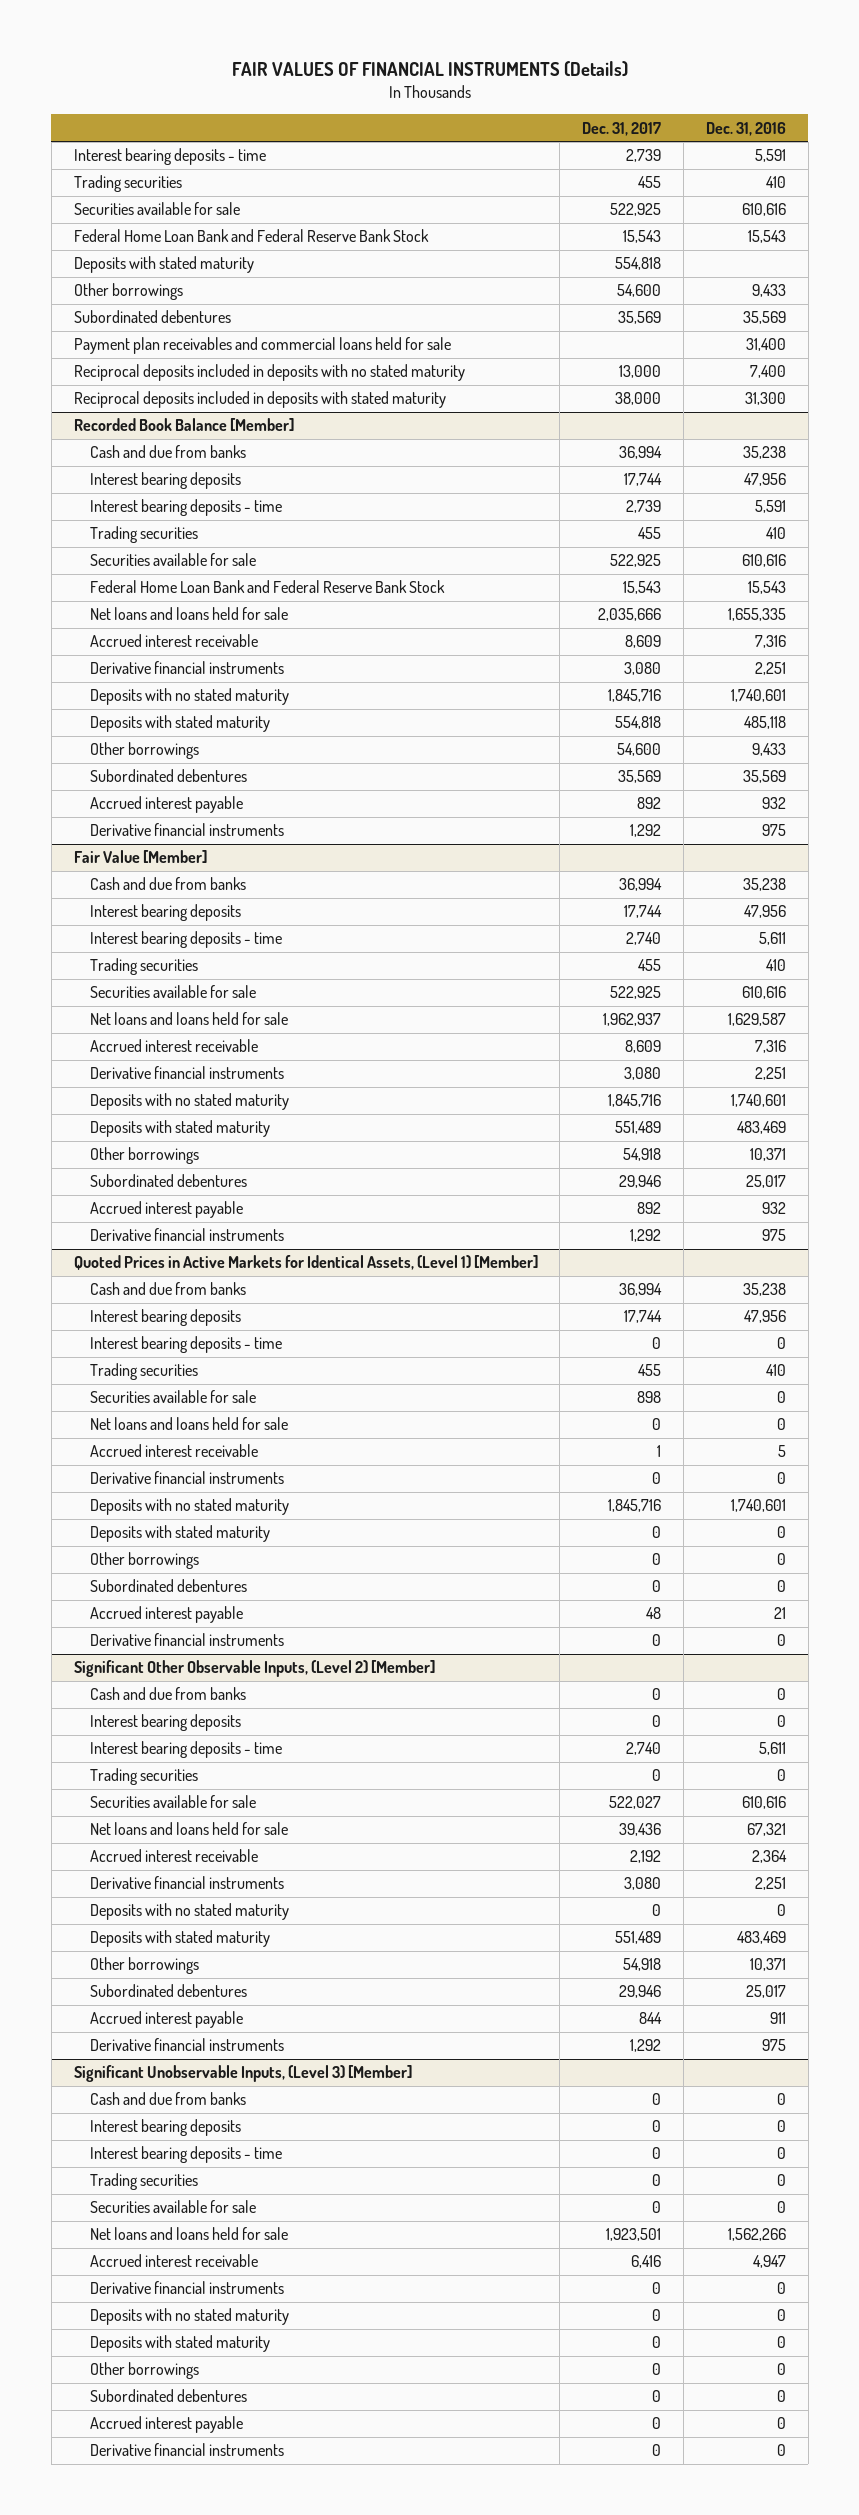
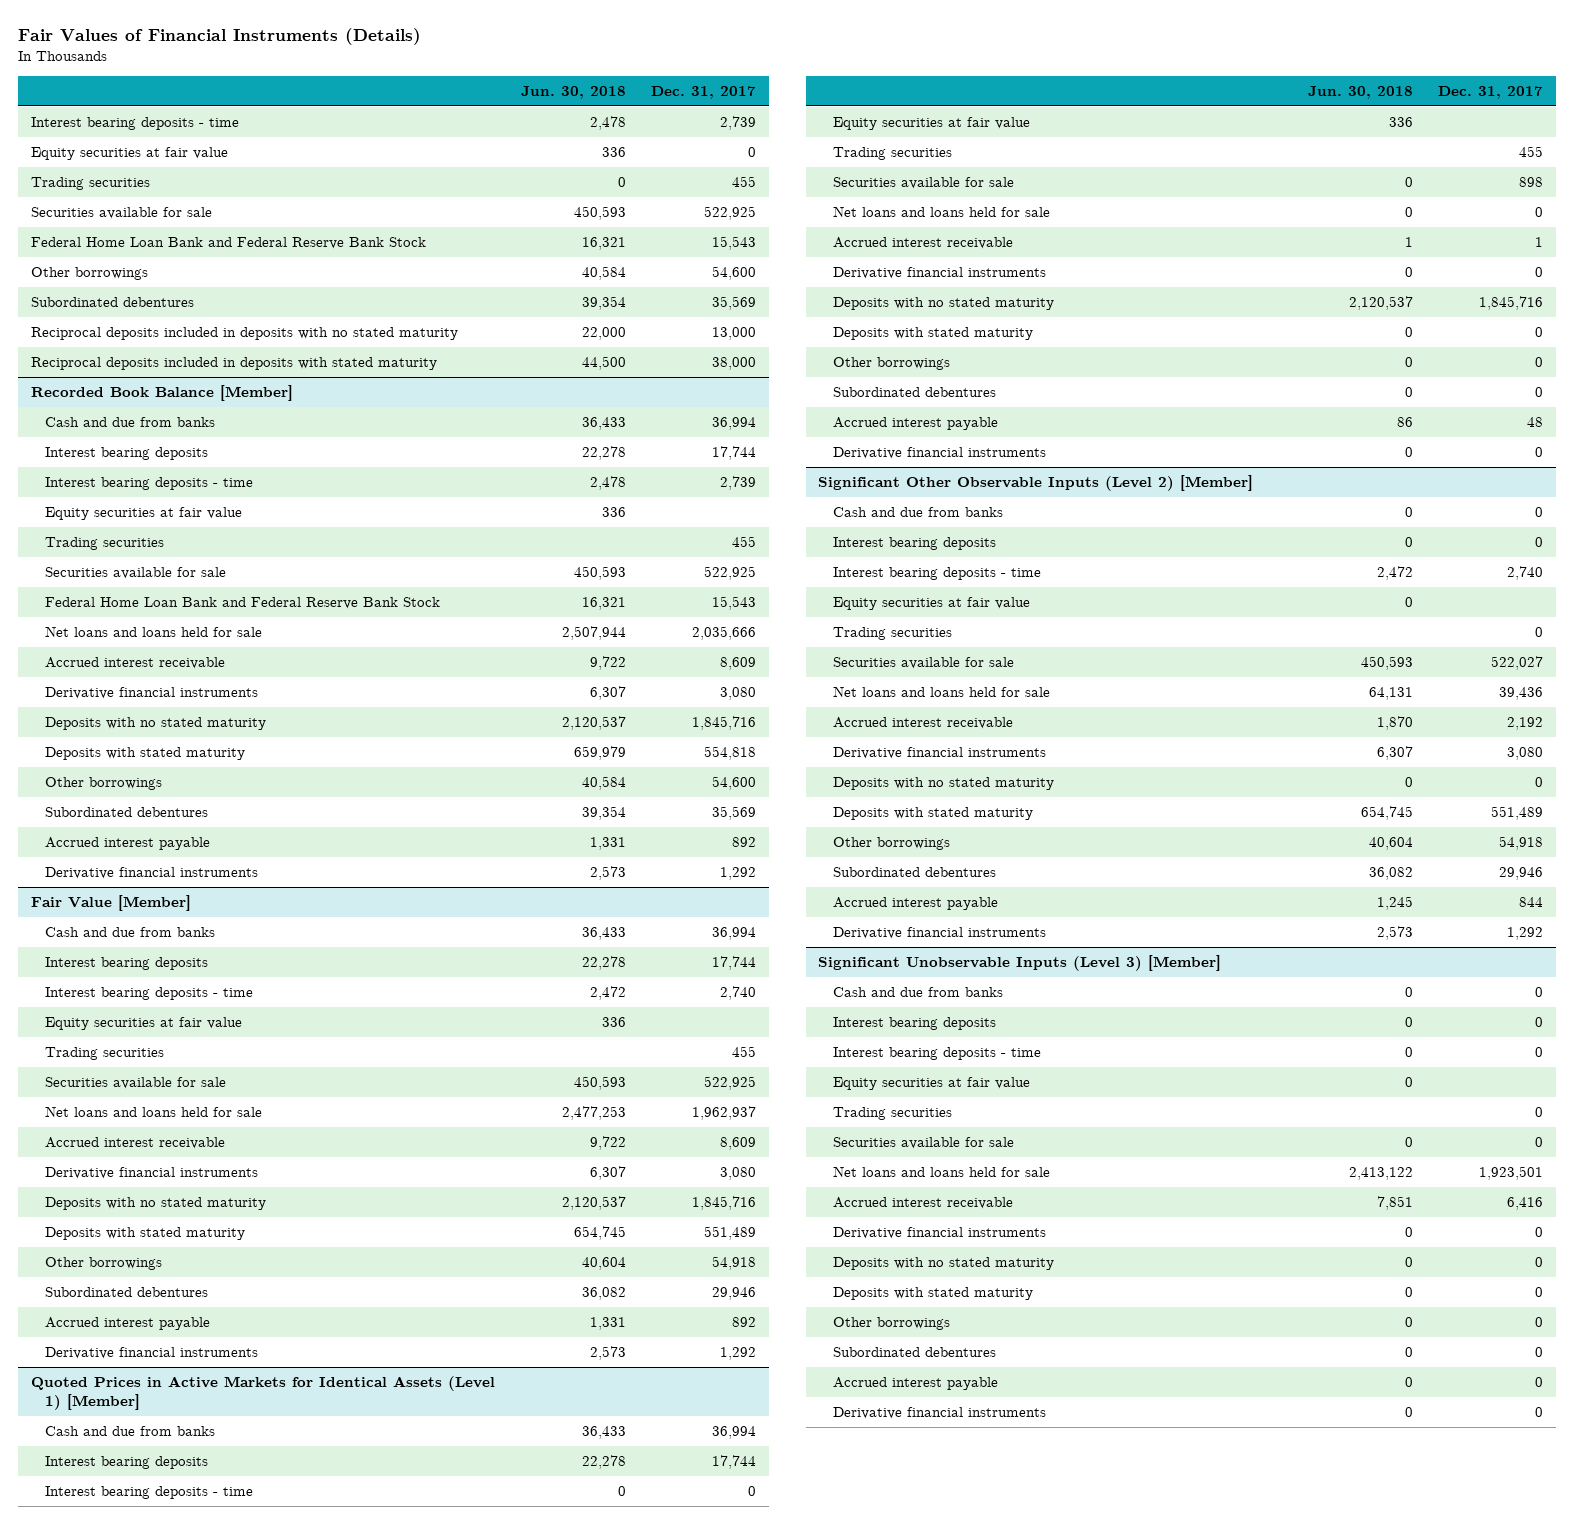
[231,61,628,78] FAIR VALUES OF FINANCIAL INSTRUMENTS (Details) -> [18,28,422,46] Fair Values of Financial Instruments (Details)
[705,121,786,136] Dec. 31, 2016 -> none
none -> [520,85,626,99] Jun. 30, 2018
none -> [31,147,229,161] Equity securities at fair value
[73,256,254,274] Deposits with stated maturity -> none
[73,337,451,355] Payment plan receivables and commercial loans held for sale -> none
none -> [45,507,243,521] Equity securities at fair value
none -> [45,1017,243,1031] Equity securities at fair value
[73,1255,538,1271] Quoted Prices in Active Markets for Identical Assets, (Level 1) [Member] -> [31,1376,496,1410] Quoted Prices in Active Markets for Identical Assets (Level 1) [Member]
none -> [832,117,1030,131] Equity securities at fair value
[73,1660,435,1678] Significant Other Observable Inputs, (Level 2) [Member] -> [818,475,1254,492] Significant Other Observable Inputs (Level 2) [Member]
none -> [832,597,1030,611] Equity securities at fair value
[73,2065,412,2083] Significant Unobservable Inputs, (Level 3) [Member] -> [818,955,1222,972] Significant Unobservable Inputs (Level 3) [Member]
none -> [832,1077,1030,1091] Equity securities at fair value

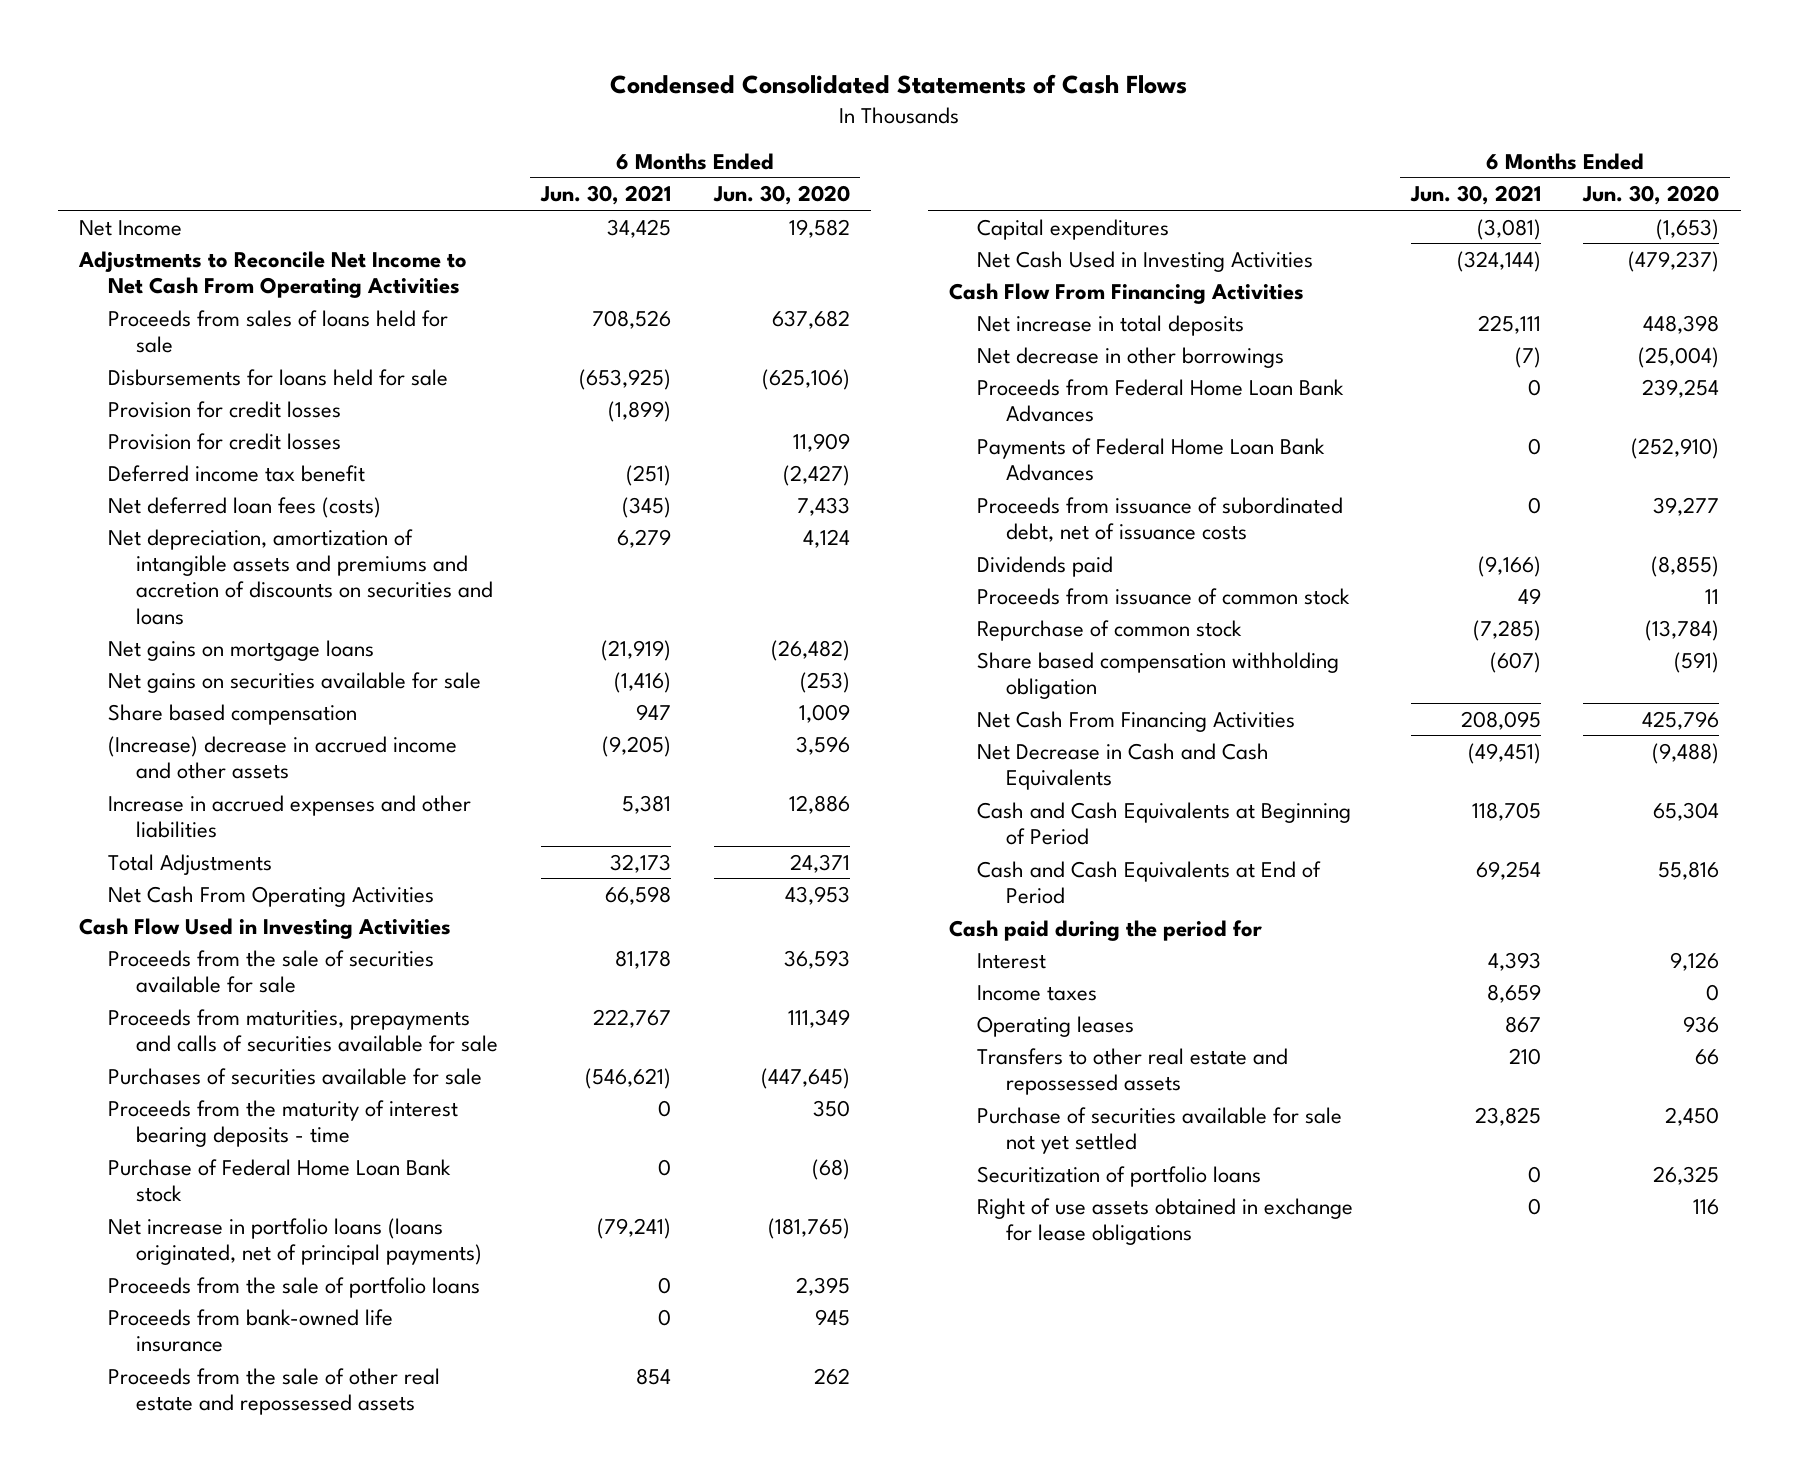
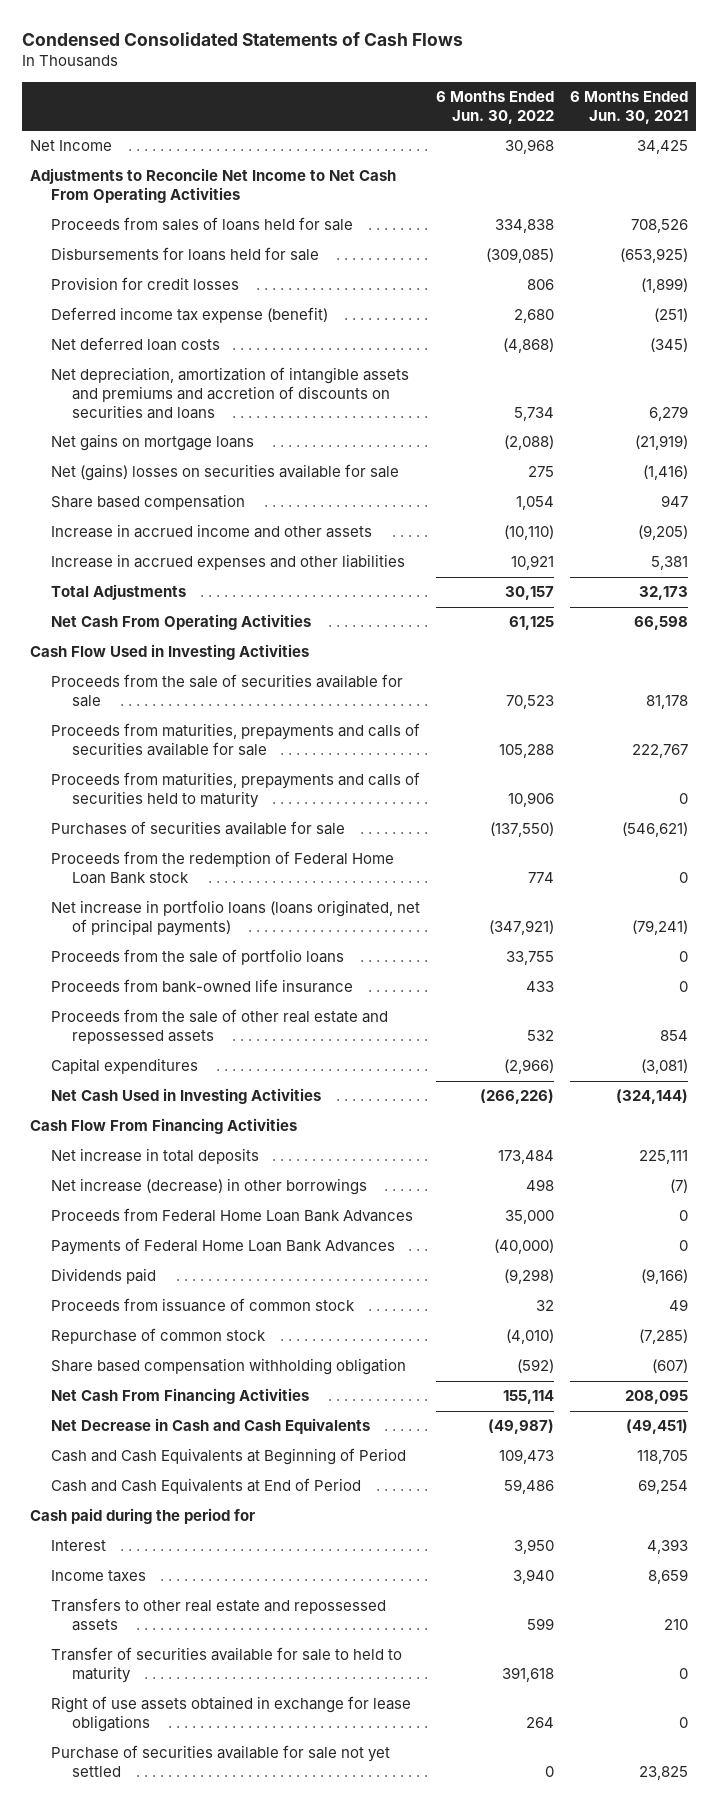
[712,185,850,206] Jun. 30, 2020 -> none
none -> [436,91,555,124] 6 Months Ended Jun. 30, 2022
[107,432,341,450] Provision for credit losses -> none
[107,464,365,482] Deferred income tax benefit -> [51,307,329,324] Deferred income tax expense (benefit)
[107,496,381,518] Net deferred loan fees (costs) -> [51,337,221,352] Net deferred loan costs
[107,671,481,693] Net gains on securities available for sale -> [51,464,400,482] Net (gains) losses on securities available for sale
[107,735,457,779] (Increase) decrease in accrued income and other assets -> [51,524,373,539] Increase in accrued income and other assets
none -> [51,772,421,809] Proceeds from maturities, prepayments and calls of securities held to maturity
[107,1099,458,1147] Proceeds from the maturity of interest bearing deposits - time -> none
[107,1158,451,1202] Purchase of Federal Home Loan Bank stock -> [51,851,395,885] Proceeds from the redemption of Federal Home Loan Bank stock
[977,346,1285,368] Net decrease in other borrowings -> [51,1178,368,1196] Net increase (decrease) in other borrowings
[977,496,1344,542] Proceeds from issuance of subordinated debt, net of issuance costs -> none
[977,1015,1135,1037] Operating leases -> none
[977,1165,1262,1187] Securitization of portfolio loans -> none
none -> [51,1647,403,1684] Transfer of securities available for sale to held to maturity
[977,1106,1343,1154] Purchase of securities available for sale not yet settled -> [51,1745,391,1778] Purchase of securities available for sale not yet settled

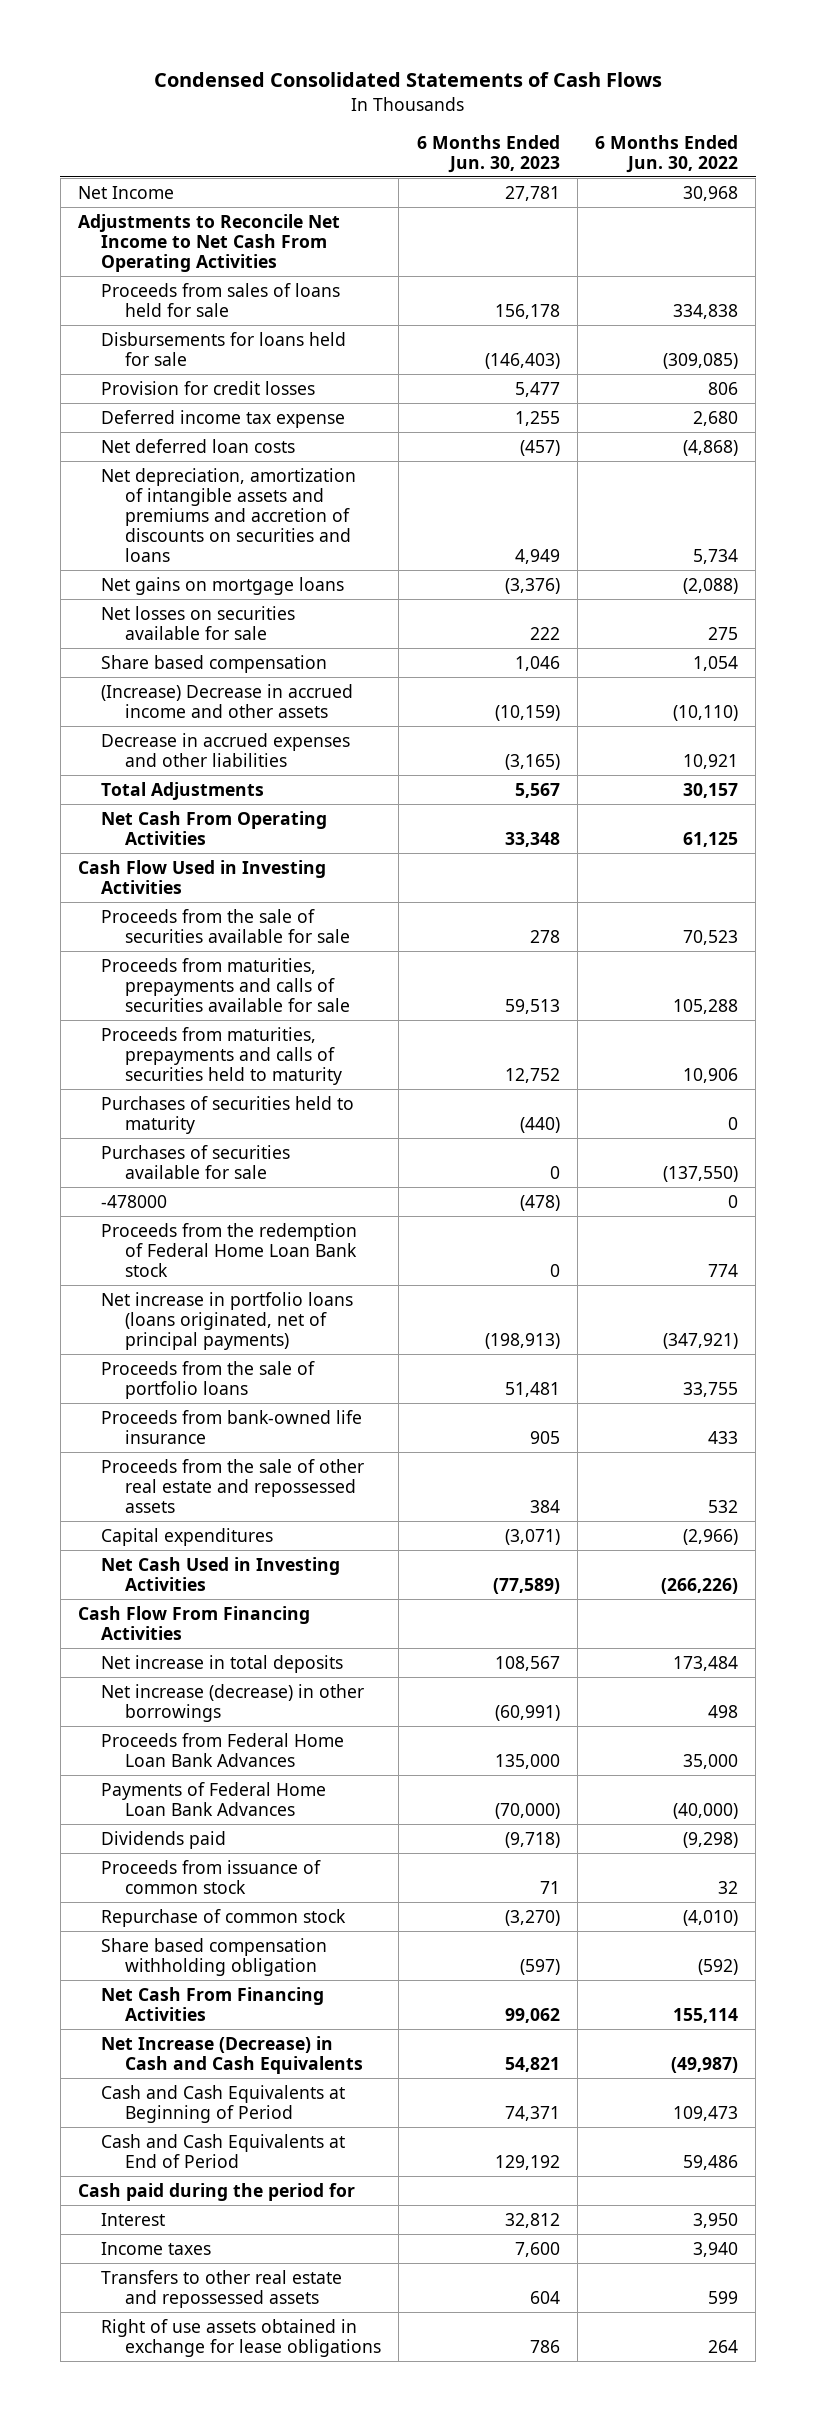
[570,91,689,124] 6 Months Ended Jun. 30, 2021 -> none
none -> [416,134,560,173] 6 Months Ended Jun. 30, 2023
[51,307,329,324] Deferred income tax expense (benefit) -> [101,409,346,428] Deferred income tax expense
[51,464,400,482] Net (gains) losses on securities available for sale -> [101,605,296,640] Net losses on securities available for sale
[51,524,373,539] Increase in accrued income and other assets -> [101,683,354,718] (Increase) Decrease in accrued income and other assets
[51,554,406,571] Increase in accrued expenses and other liabilities -> [101,732,351,767] Decrease in accrued expenses and other liabilities
none -> [101,1095,355,1134] Purchases of securities held to maturity
none -> [101,1194,168,1208] -478000
[51,1418,371,1435] Net Decrease in Cash and Cash Equivalents -> [101,2035,364,2074] Net Increase (Decrease) in Cash and Cash Equivalents
[51,1647,403,1684] Transfer of securities available for sale to held to maturity -> none
[51,1745,391,1778] Purchase of securities available for sale not yet settled -> none

